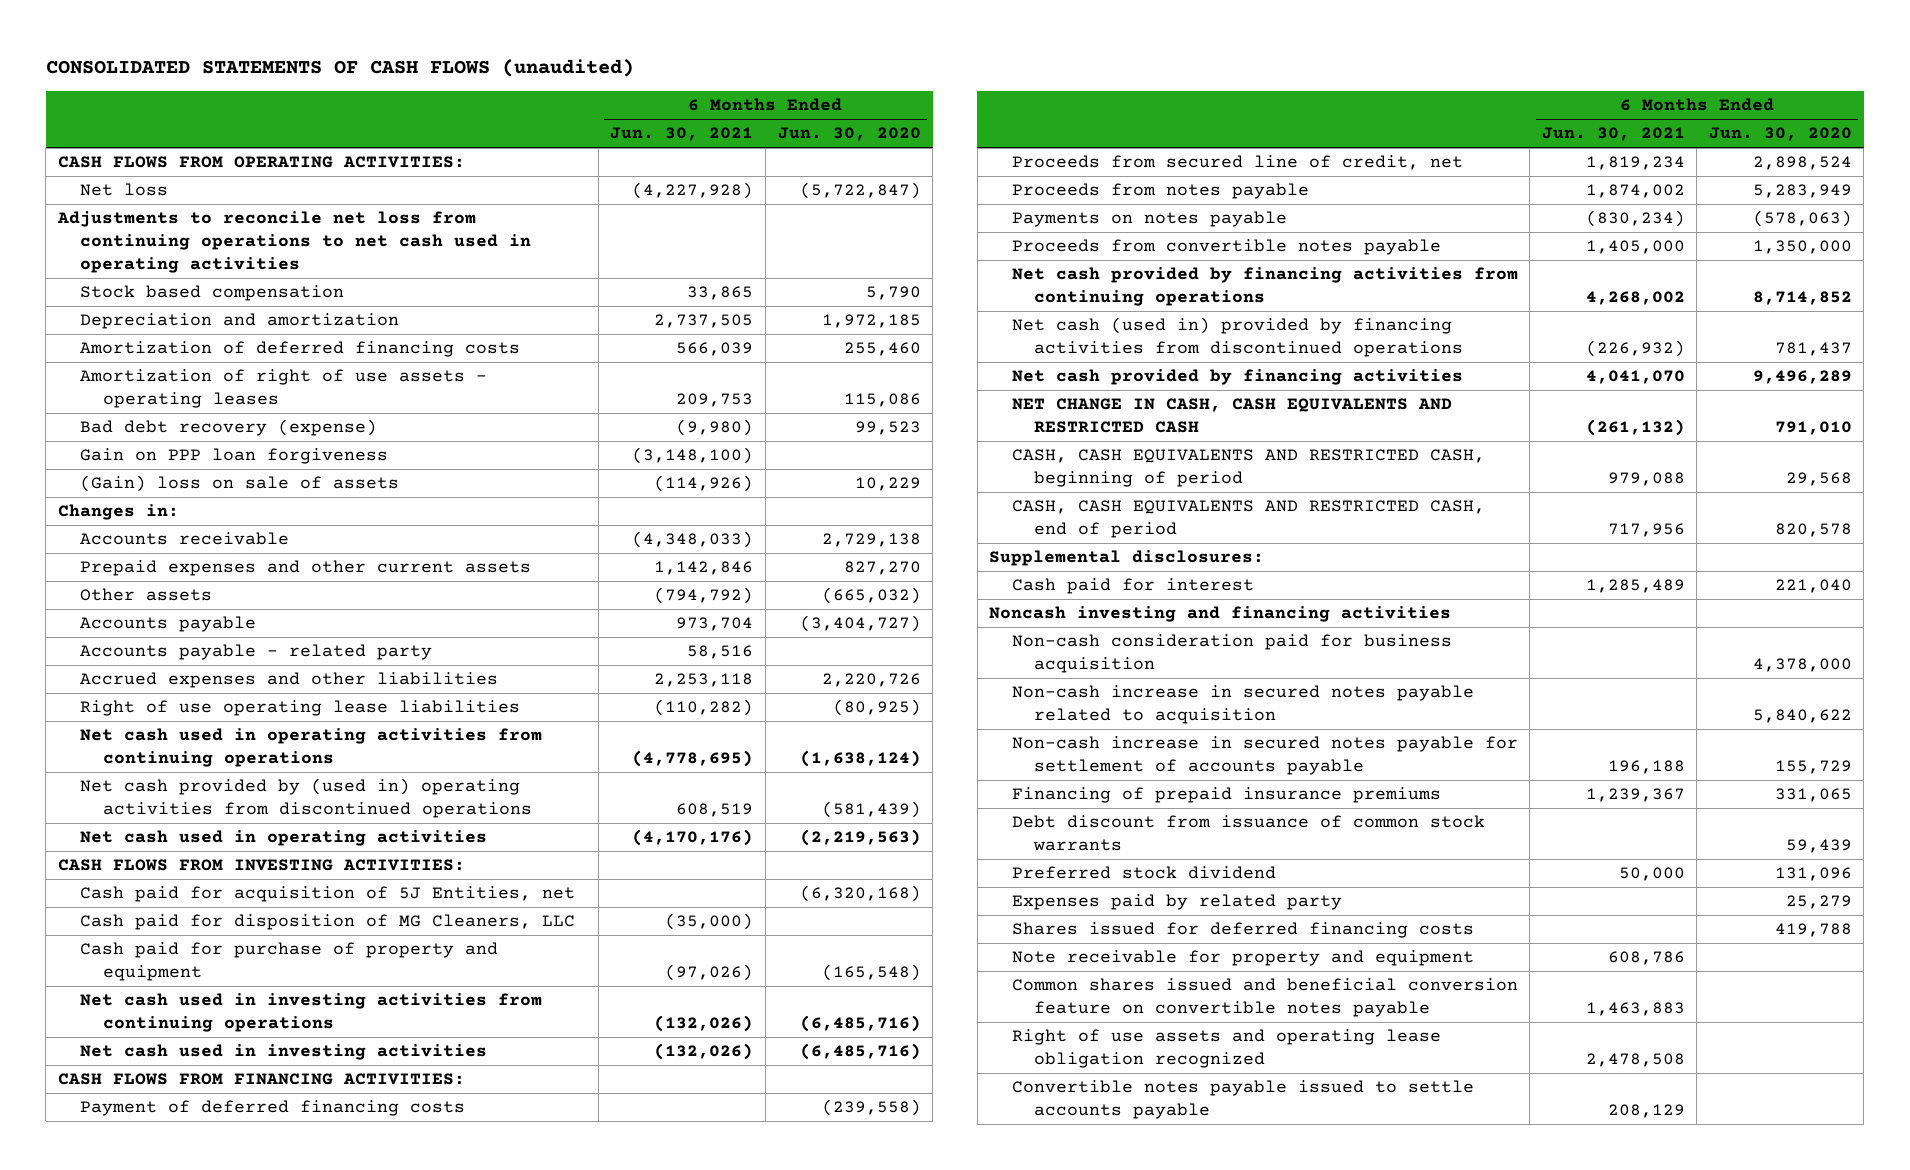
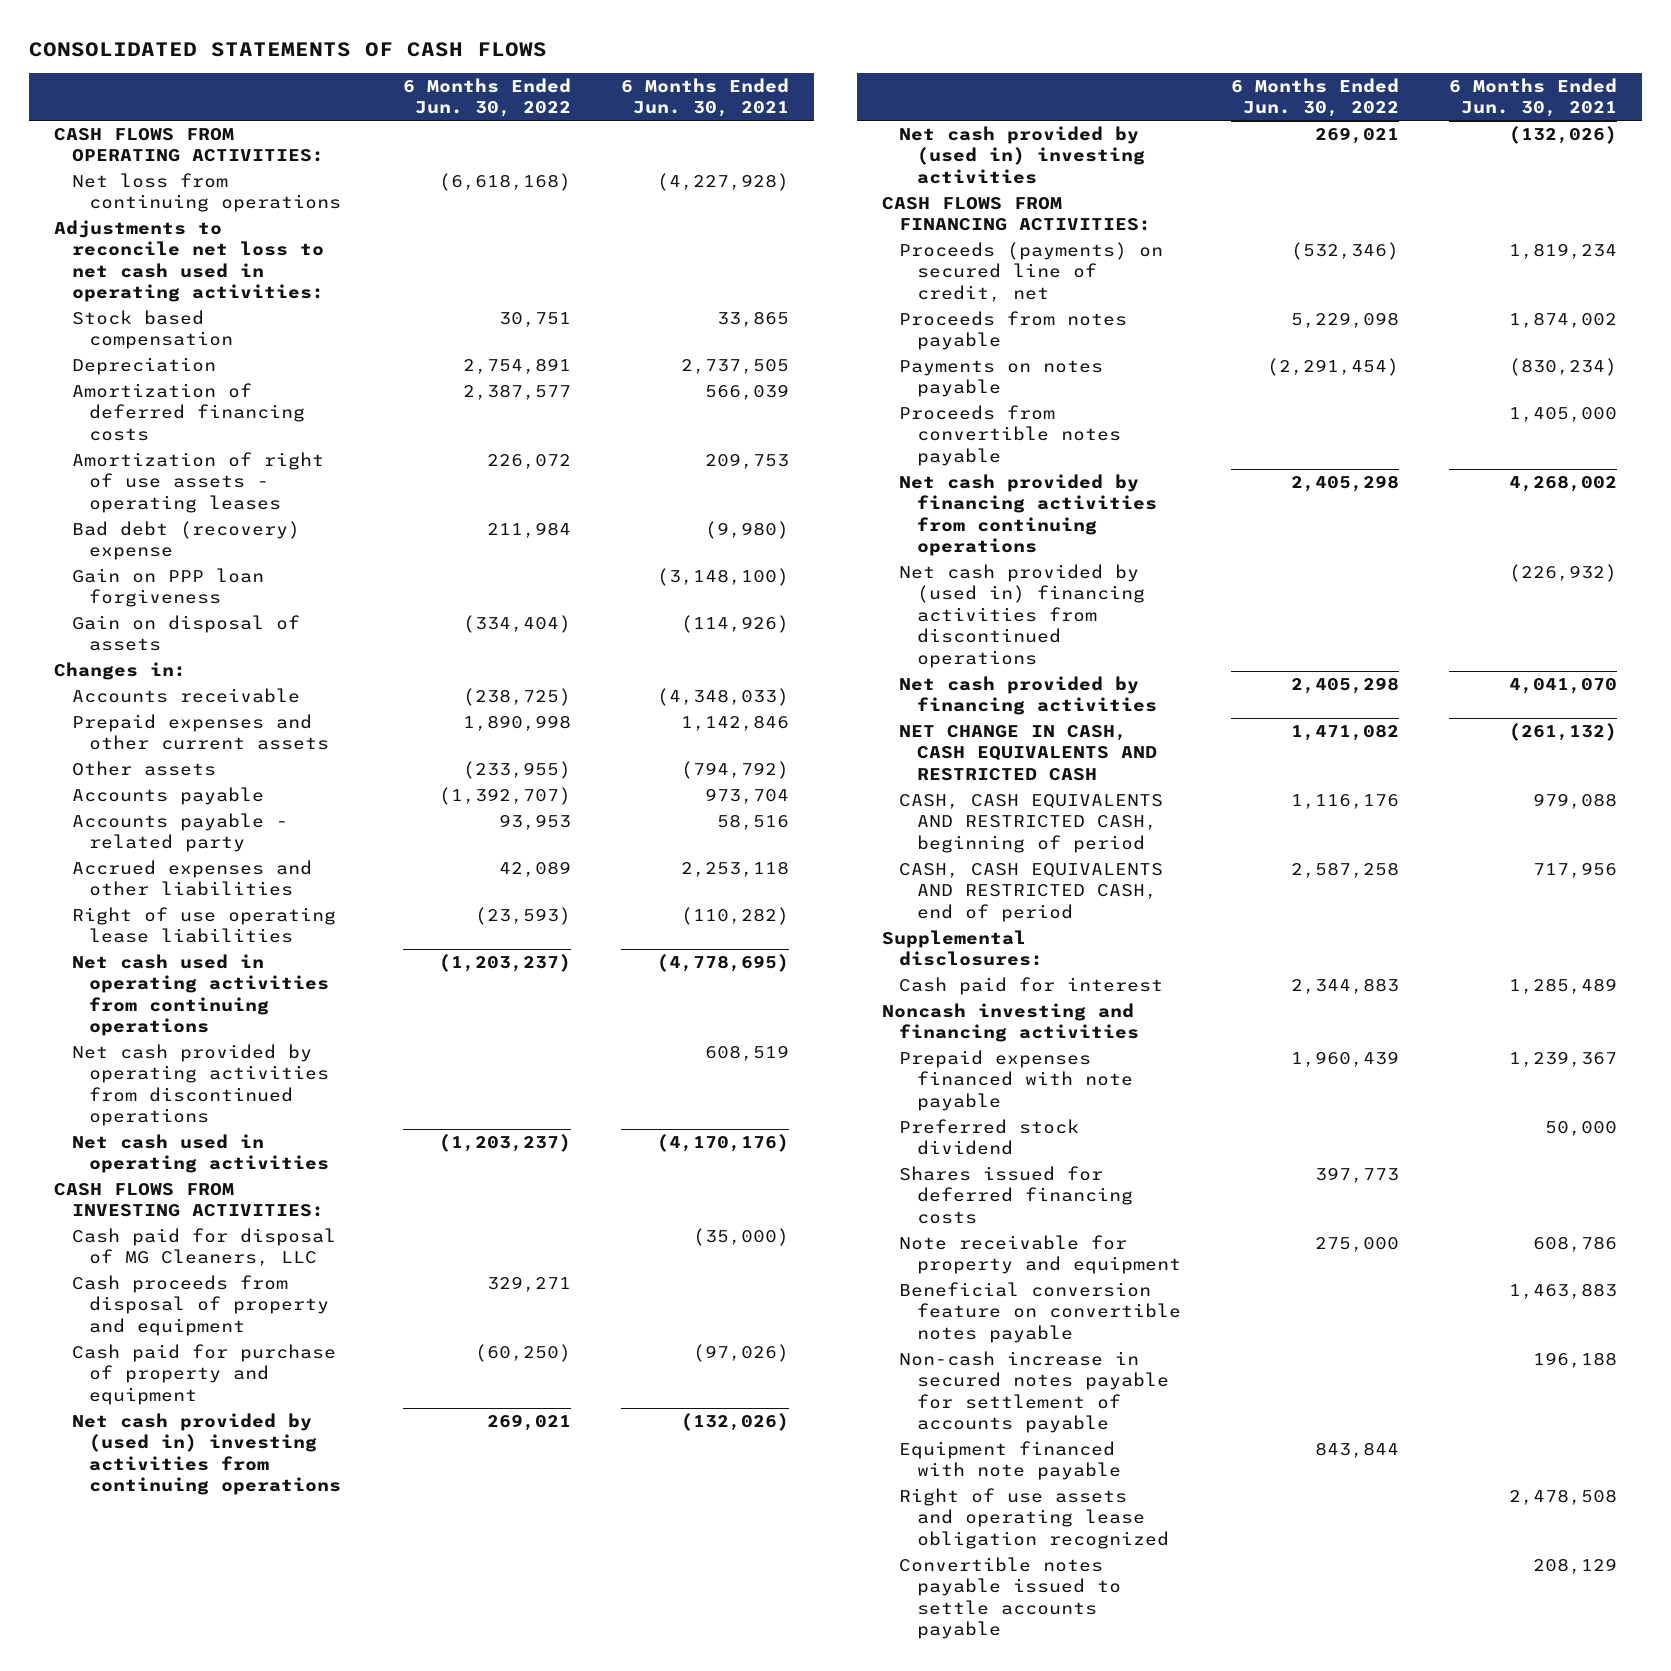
[45,59,634,78] CONSOLIDATED STATEMENTS OF CASH FLOWS (unaudited) -> [29,41,548,57] CONSOLIDATED STATEMENTS OF CASH FLOWS
[777,127,921,142] Jun. 30, 2020 -> none
none -> [402,77,571,118] 6 Months Ended Jun. 30, 2022
[80,183,169,197] Net loss -> [71,172,341,213] Net loss from continuing operations
[56,211,532,274] Adjustments to reconcile net loss from continuing operations to net cash used in operating activities -> [54,219,324,303] Adjustments to reconcile net loss to net cash used in operating activities:
[80,313,400,330] Depreciation and amortization -> [71,356,216,375] Depreciation
[80,419,378,437] Bad debt recovery (expense) -> [71,520,300,561] Bad debt (recovery) expense
[80,475,400,493] (Gain) loss on sale of assets -> [71,614,300,652] Gain on disposal of assets
[80,778,532,819] Net cash provided by (used in) operating activities from discontinued operations -> [71,1043,329,1127] Net cash provided by operating activities from discontinued operations
[80,886,576,903] Cash paid for acquisition of 5J Entities, net -> none
[80,914,576,931] Cash paid for disposition of MG Cleaners, LLC -> [71,1227,336,1267] Cash paid for disposal of MG Cleaners, LLC
none -> [71,1274,329,1336] Cash proceeds from disposal of property and equipment
[80,993,543,1033] Net cash used in investing activities from continuing operations -> [71,1412,341,1496] Net cash provided by (used in) investing activities from continuing operations
[80,1044,488,1061] Net cash used in investing activities -> [899,125,1145,184] Net cash provided by (used in) investing activities
[80,1100,466,1117] Payment of deferred financing costs -> none
[1011,155,1463,171] Proceeds from secured line of credit, net -> [899,241,1164,302] Proceeds (payments) on secured line of credit, net
[1011,317,1464,358] Net cash (used in) provided by financing activities from discontinued operations -> [899,563,1145,669] Net cash provided by (used in) financing activities from discontinued operations
[1011,634,1452,674] Non-cash consideration paid for business acquisition -> none
[1011,685,1474,725] Non-cash increase in secured notes payable related to acquisition -> none
[1011,815,1485,852] Debt discount from issuance of common stock warrants -> none
[1011,787,1441,804] Financing of prepaid insurance premiums -> [899,1049,1133,1111] Prepaid expenses financed with note payable
[1011,894,1342,911] Expenses paid by related party -> none
[1011,978,1518,1018] Common shares issued and beneficial conversion feature on convertible notes payable -> [899,1281,1181,1343] Beneficial conversion feature on convertible notes payable
[1011,736,1518,776] Non-cash increase in secured notes payable for settlement of accounts payable -> [899,1350,1169,1434] Non-cash increase in secured notes payable for settlement of accounts payable
none -> [899,1440,1121,1481] Equipment financed with note payable

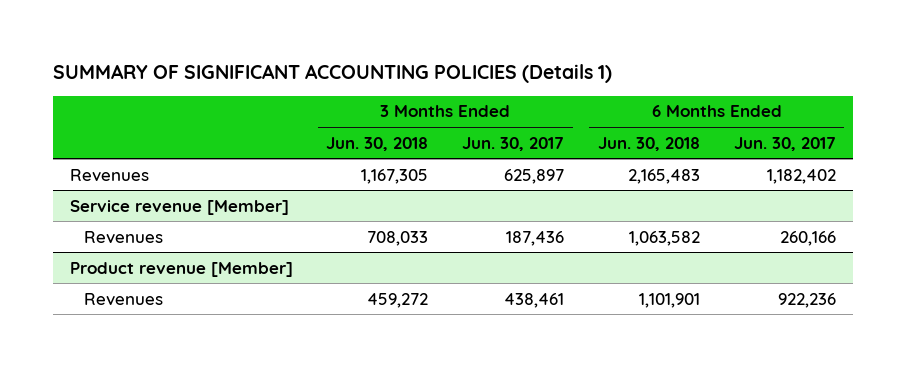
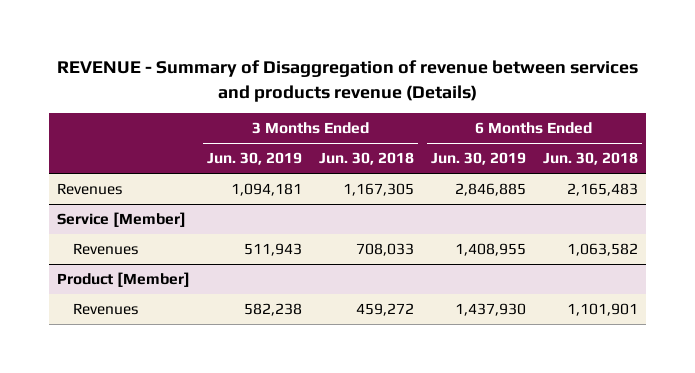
[52,63,612,83] SUMMARY OF SIGNIFICANT ACCOUNTING POLICIES (Details 1) -> [56,60,638,102] REVENUE - Summary of Disaggregation of revenue between services and products revenue (Details)
[462,136,565,151] Jun. 30, 2017 -> none
[733,136,836,151] Jun. 30, 2017 -> none
none -> [207,152,303,166] Jun. 30, 2019
none -> [430,152,526,166] Jun. 30, 2019
[69,199,289,215] Service revenue [Member] -> [57,212,187,228] Service [Member]
[69,261,293,277] Product revenue [Member] -> [57,272,191,288] Product [Member]

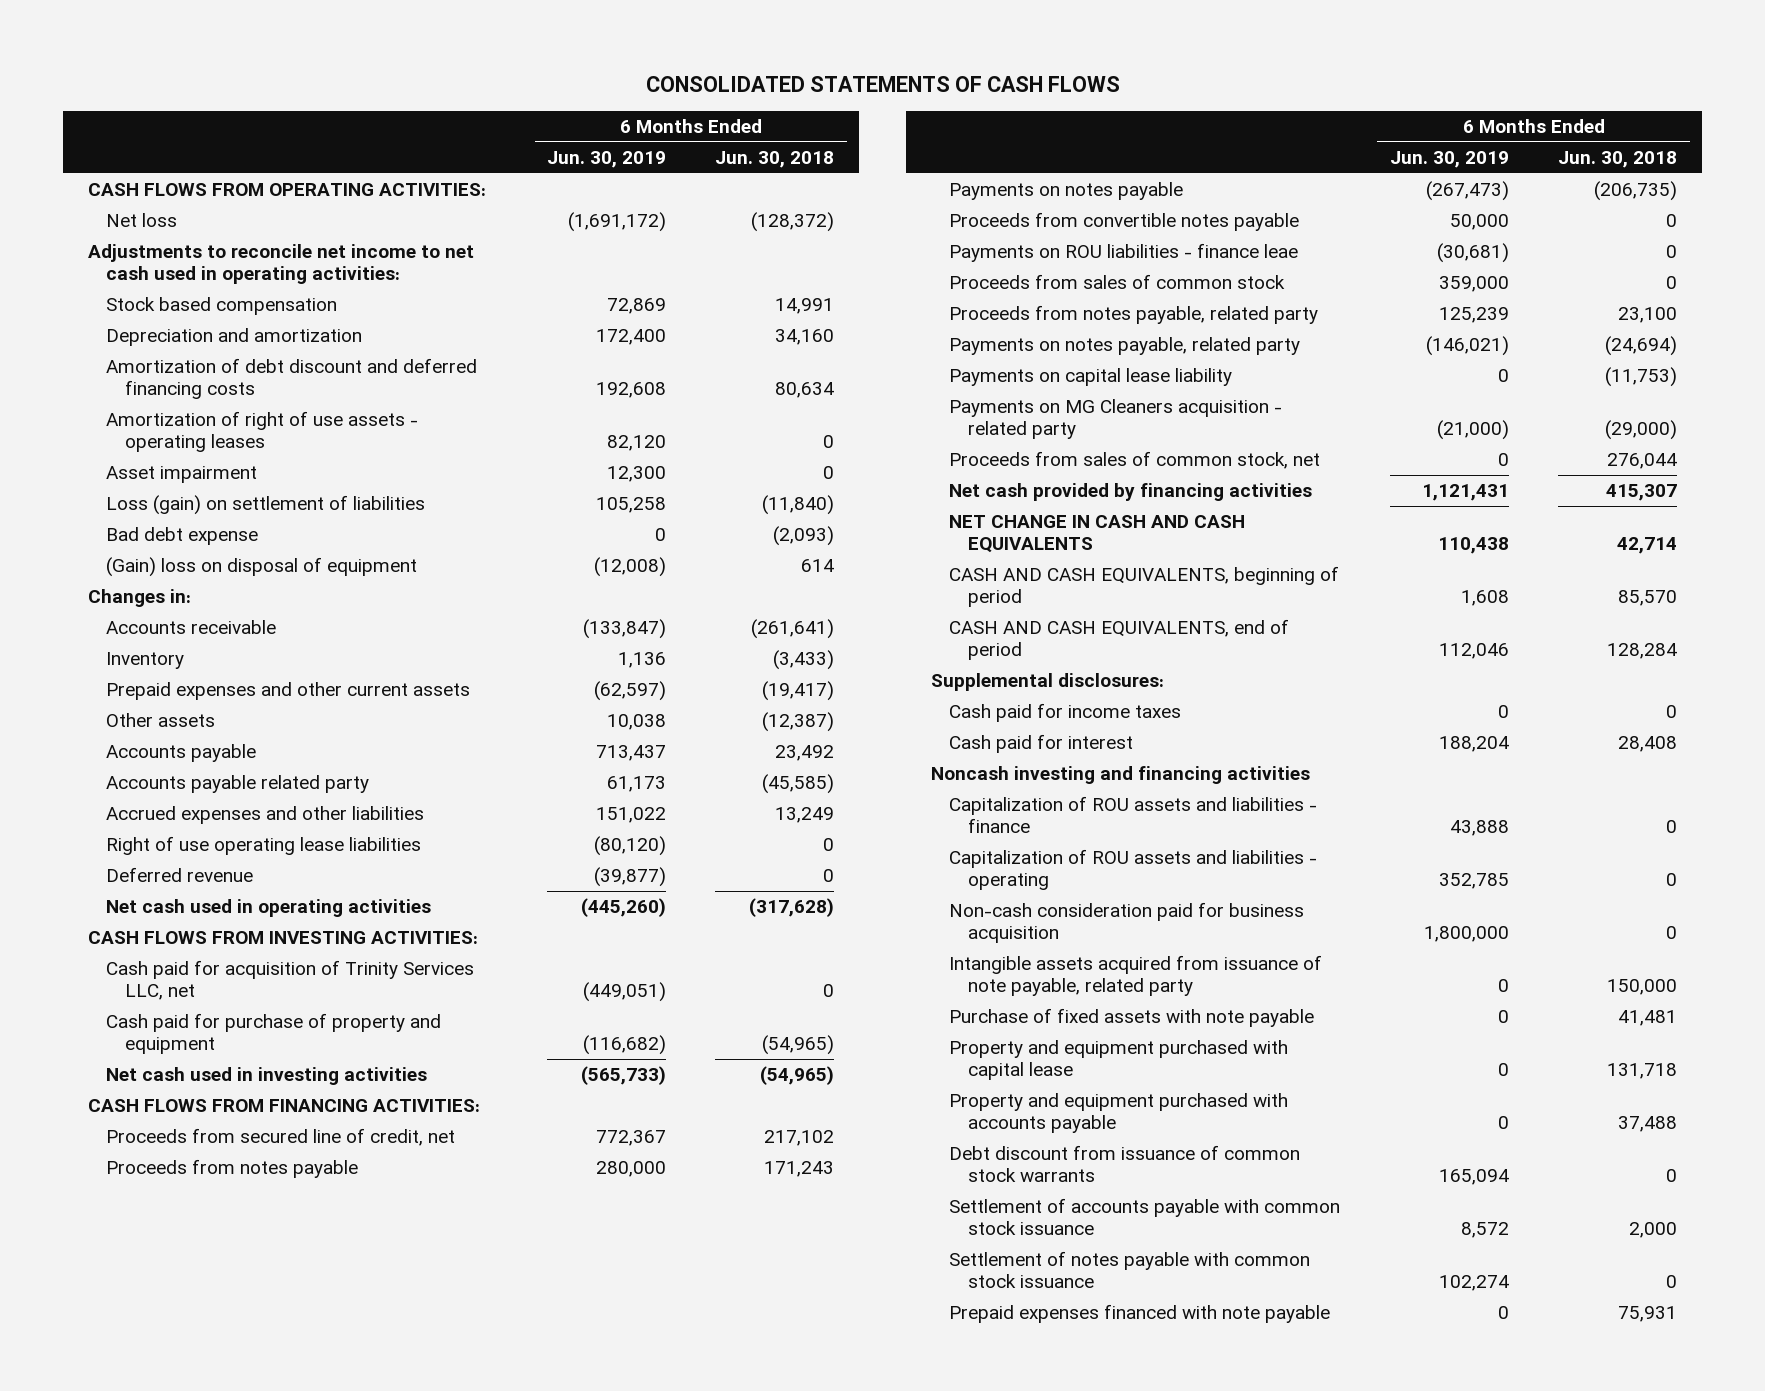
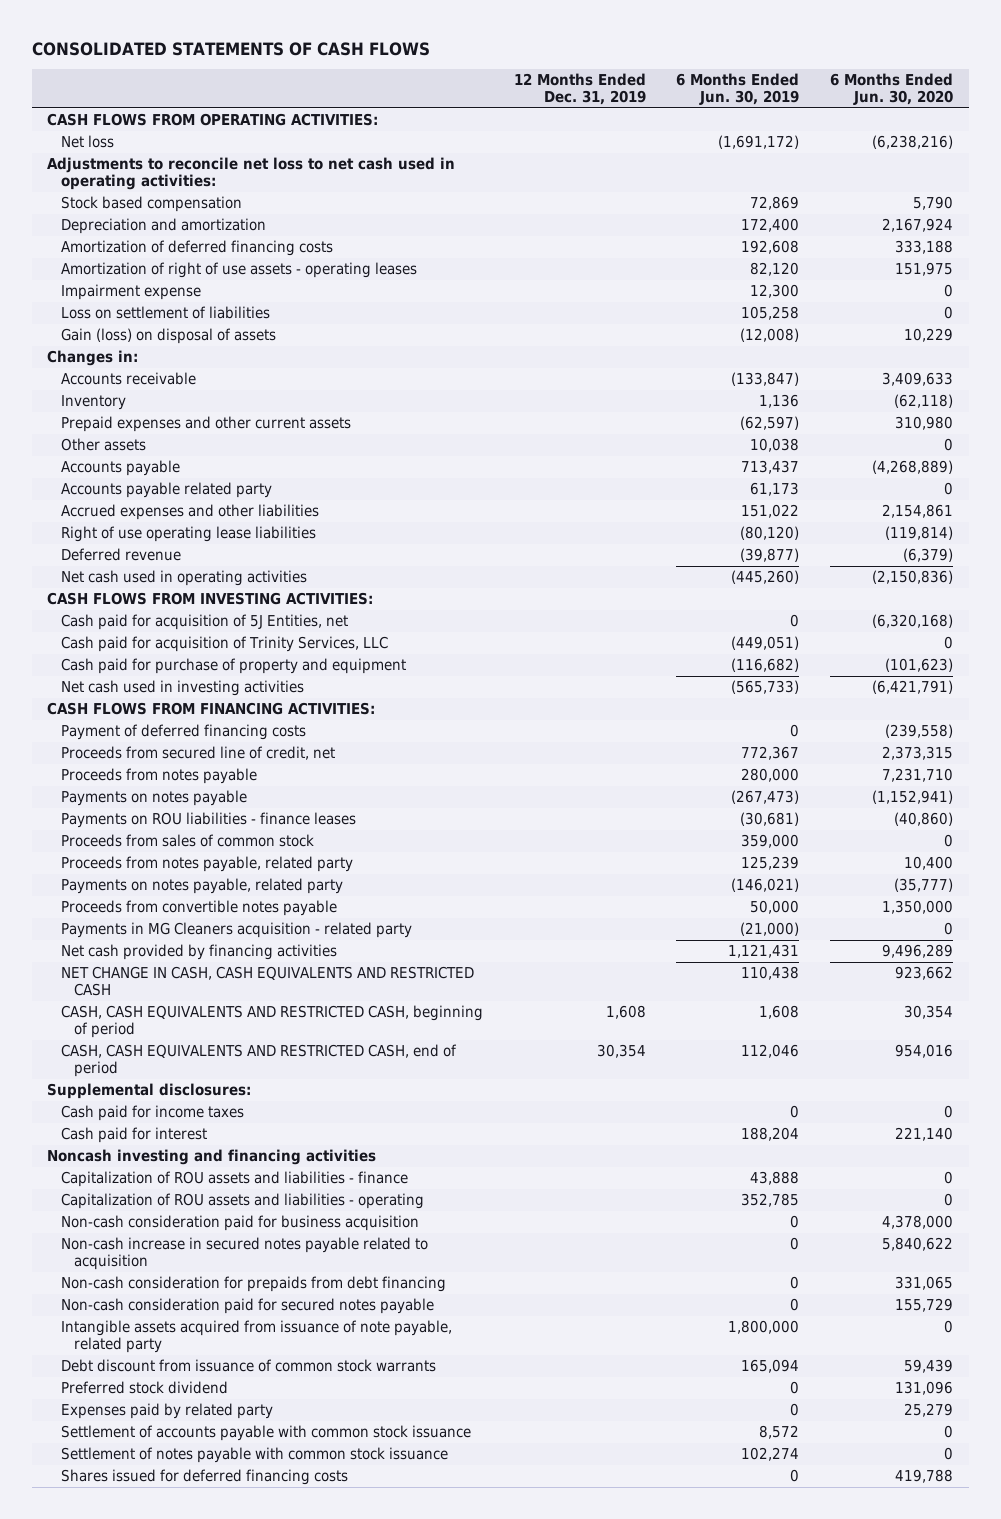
[715,150,835,168] Jun. 30, 2018 -> none
none -> [513,73,646,106] 12 Months Ended Dec. 31, 2019
none -> [830,73,954,106] 6 Months Ended Jun. 30, 2020
[87,244,474,285] Adjustments to reconcile net income to net cash used in operating activities: -> [47,157,456,191] Adjustments to reconcile net loss to net cash used in operating activities:
[106,358,478,400] Amortization of debt discount and deferred financing costs -> [60,240,333,257] Amortization of deferred financing costs
[106,527,259,546] Bad debt expense -> none
[106,466,258,484] Asset impairment -> [60,284,201,301] Impairment expense
[106,495,426,516] Loss (gain) on settlement of liabilities -> [60,306,270,320] Loss on settlement of liabilities
[106,557,418,578] (Gain) loss on disposal of equipment -> [60,328,276,345] Gain (loss) on disposal of assets
[106,960,475,1001] Cash paid for acquisition of Trinity Services LLC, net -> [60,614,348,631] Cash paid for acquisition of 5J Entities, net
[582,982,666,1003] (449,051) -> [790,614,800,628] 0
none -> [60,636,388,653] Cash paid for acquisition of Trinity Services, LLC
none -> [60,724,306,741] Payment of deferred financing costs
[949,243,1299,263] Payments on ROU liabilities - finance leae -> [60,812,356,829] Payments on ROU liabilities - finance leases
[949,368,1233,387] Payments on capital lease liability -> none
[949,451,1321,470] Proceeds from sales of common stock, net -> none
[949,212,1300,232] Proceeds from convertible notes payable -> [60,900,337,917] Proceeds from convertible notes payable
[949,399,1283,440] Payments on MG Cleaners acquisition - related party -> [60,922,412,939] Payments in MG Cleaners acquisition - related party
[949,515,1246,554] NET CHANGE IN CASH AND CASH EQUIVALENTS -> [60,966,474,997] NET CHANGE IN CASH, CASH EQUIVALENTS AND RESTRICTED CASH
[949,566,1340,608] CASH AND CASH EQUIVALENTS, beginning of period -> [60,1005,483,1039] CASH, CASH EQUIVALENTS AND RESTRICTED CASH, beginning of period
[949,619,1290,661] CASH AND CASH EQUIVALENTS, end of period -> [60,1044,457,1078] CASH, CASH EQUIVALENTS AND RESTRICTED CASH, end of period
[949,1008,1315,1028] Purchase of fixed assets with note payable -> none
[949,1040,1289,1081] Property and equipment purchased with capital lease -> none
[949,1093,1289,1134] Property and equipment purchased with accounts payable -> none
[1423,926,1509,943] 1,800,000 -> [790,1215,800,1229] 0
none -> [60,1237,428,1271] Non-cash increase in secured notes payable related to acquisition
none -> [60,1276,446,1293] Non-cash consideration for prepaids from debt financing
none -> [60,1298,434,1315] Non-cash consideration paid for secured notes payable
[1497,979,1509,993] 0 -> [728,1320,800,1335] 1,800,000
none -> [60,1381,228,1395] Preferred stock dividend
none -> [60,1403,273,1420] Expenses paid by related party
[949,1304,1331,1324] Prepaid expenses financed with note payable -> none
none -> [60,1469,348,1486] Shares issued for deferred financing costs

